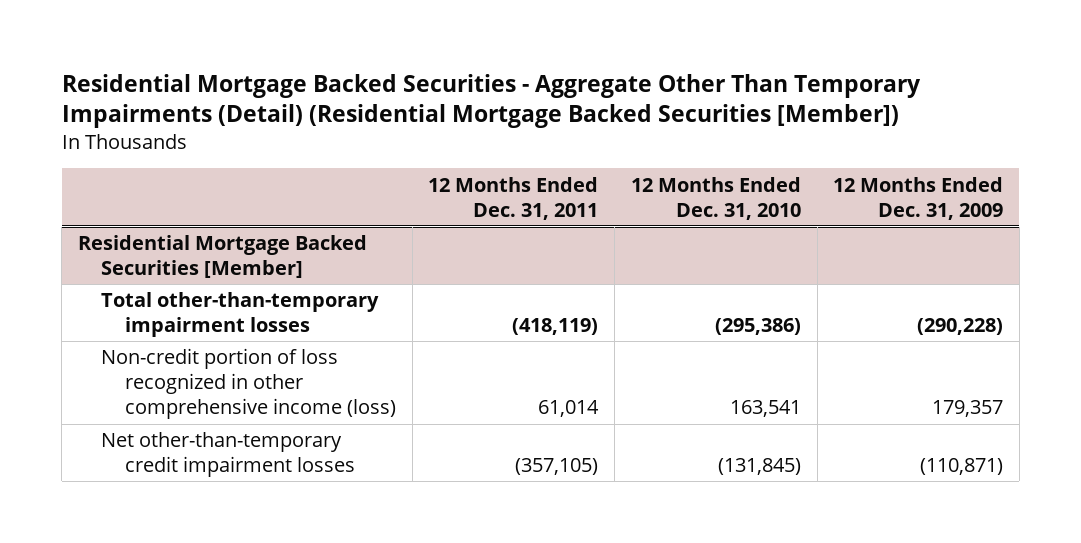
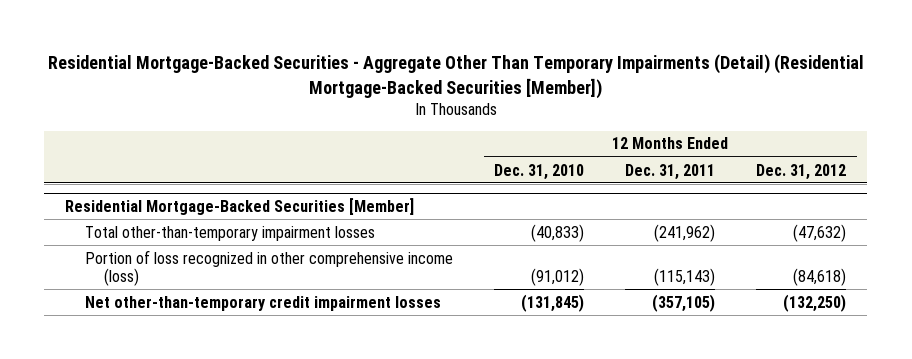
[61,74,921,129] Residential Mortgage Backed Securities - Aggregate Other Than Temporary Impairments (Detail) (Residential Mortgage Backed Securities [Member]) -> [47,54,864,99] Residential Mortgage-Backed Securities - Aggregate Other Than Temporary Impairments (Detail) (Residential Mortgage-Backed Securities [Member])
[833,176,1004,220] 12 Months Ended Dec. 31, 2009 -> none
none -> [756,163,847,180] Dec. 31, 2012
[77,235,367,279] Residential Mortgage Backed Securities [Member] -> [65,197,415,215] Residential Mortgage-Backed Securities [Member]
[512,318,599,336] (418,119) -> [654,223,716,242] (241,962)
[714,318,801,336] (295,386) -> [530,223,584,242] (40,833)
[101,348,397,420] Non-credit portion of loss recognized in other comprehensive income (loss) -> [84,249,453,286] Portion of loss recognized in other comprehensive income (loss)
[538,400,600,418] 61,014 -> [654,267,716,286] (115,143)
[729,400,801,418] 163,541 -> [530,267,584,286] (91,012)

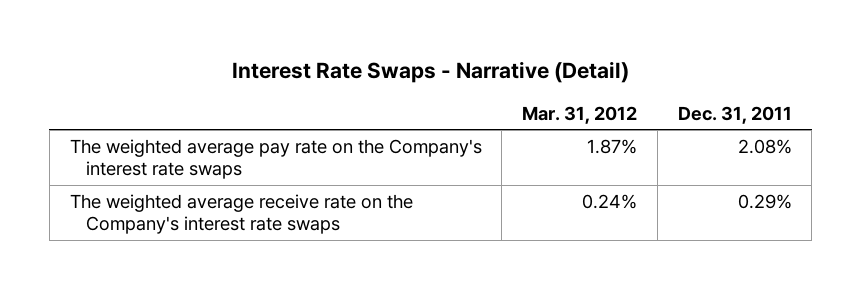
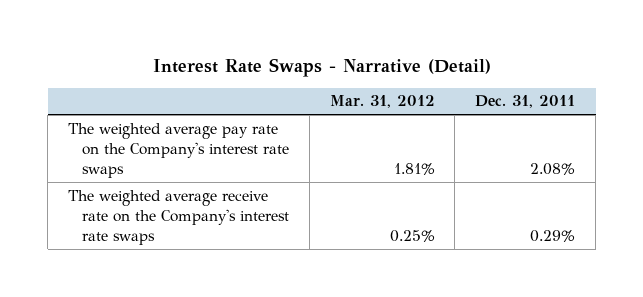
[587,138,638,154] 1.87% -> [393,163,435,176] 1.81%
[582,193,638,209] 0.24% -> [389,230,435,243] 0.25%

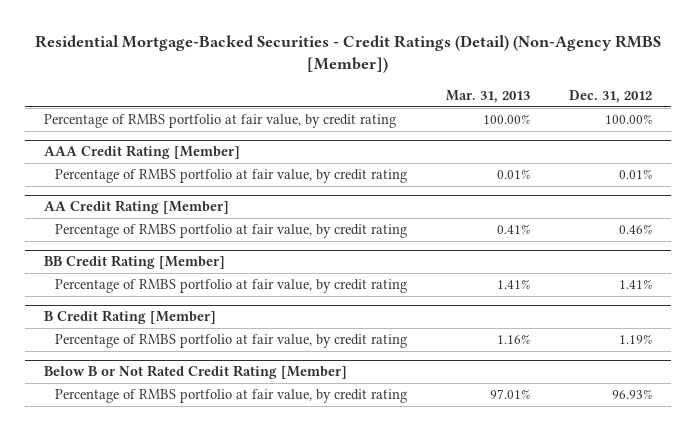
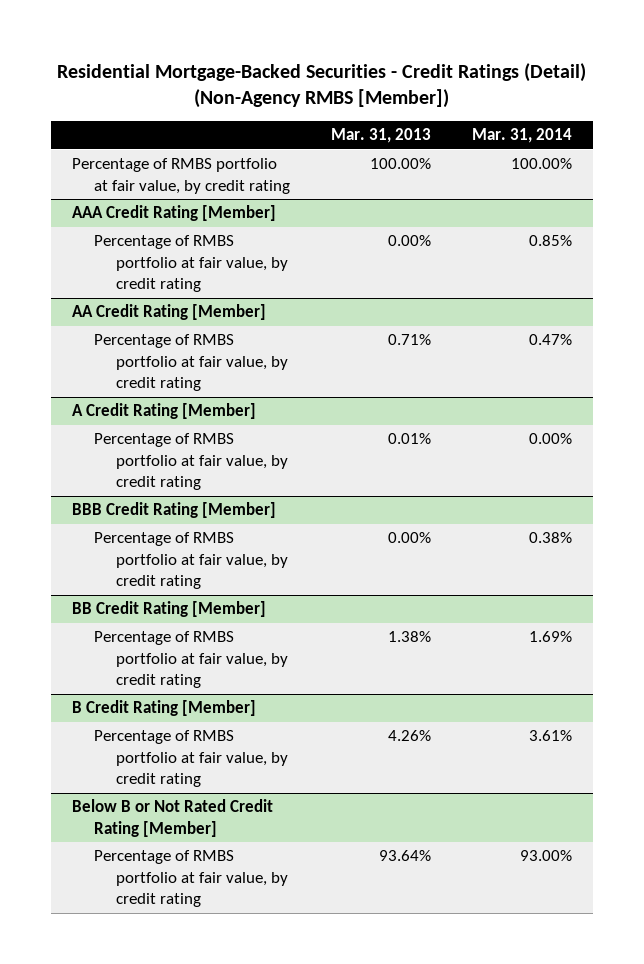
[568,89,652,103] Dec. 31, 2012 -> none
none -> [472,128,573,144] Mar. 31, 2014
[496,169,530,180] 0.01% -> [387,235,431,247] 0.00%
[496,224,530,235] 0.41% -> [387,334,431,346] 0.71%
none -> [71,403,256,420] A Credit Rating [Member]
none -> [93,433,288,491] Percentage of RMBS portfolio at fair value, by credit rating
none -> [71,502,276,519] BBB Credit Rating [Member]
none -> [93,532,288,590] Percentage of RMBS portfolio at fair value, by credit rating
[496,279,530,290] 1.41% -> [387,631,431,643] 1.38%
[496,334,530,345] 1.16% -> [387,730,431,742] 4.26%
[489,389,530,400] 97.01% -> [378,850,431,862] 93.64%

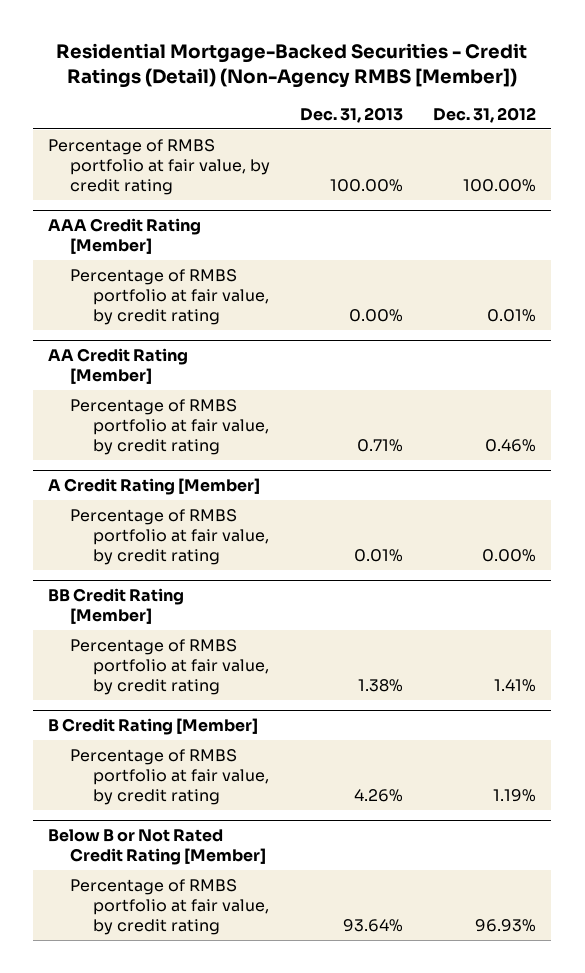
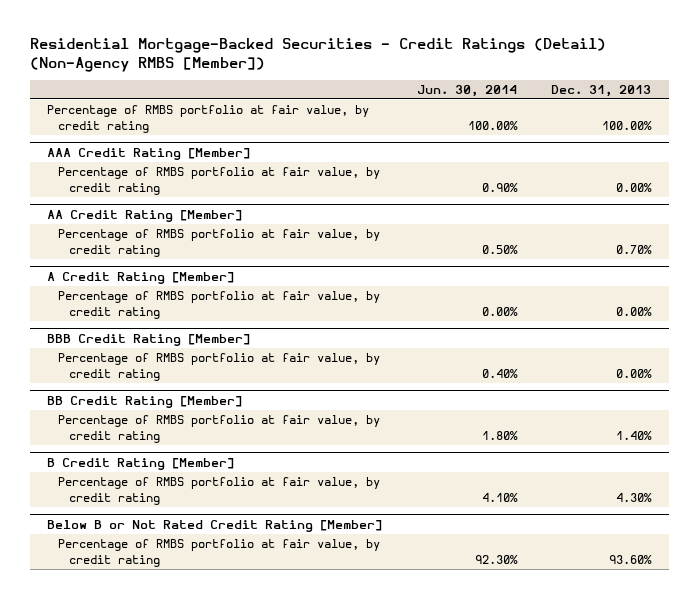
[433,106,537,123] Dec. 31, 2012 -> none
none -> [416,85,517,98] Jun. 30, 2014
[357,439,404,453] 0.71% -> [616,244,653,254] 0.70%
[354,549,404,563] 0.01% -> [616,306,653,316] 0.00%
none -> [47,333,251,346] BBB Credit Rating [Member]
none -> [58,353,381,381] Percentage of RMBS portfolio at fair value, by credit rating
[358,679,404,693] 1.38% -> [616,430,653,440] 1.40%
[354,789,404,803] 4.26% -> [616,492,653,502] 4.30%
[343,919,404,933] 93.64% -> [609,554,653,564] 93.60%

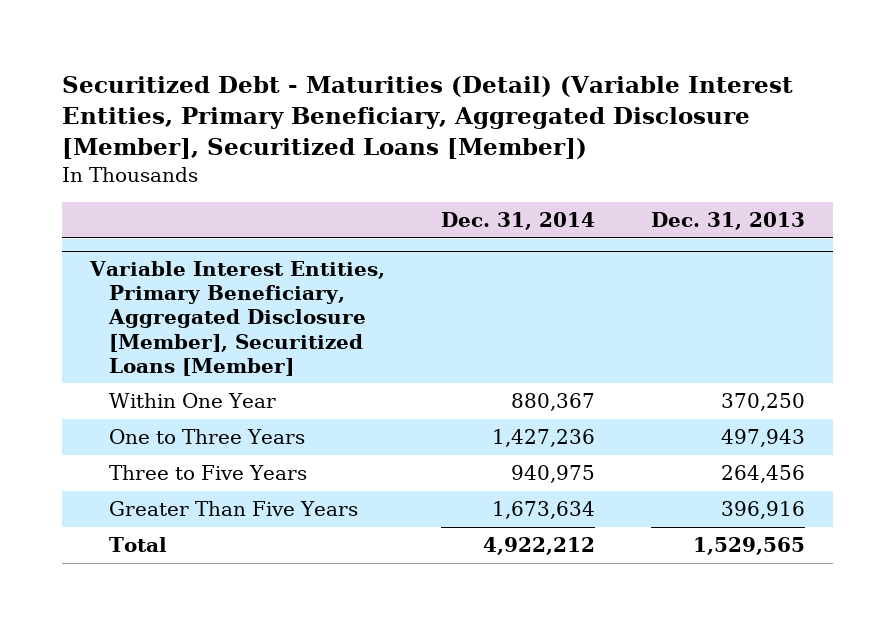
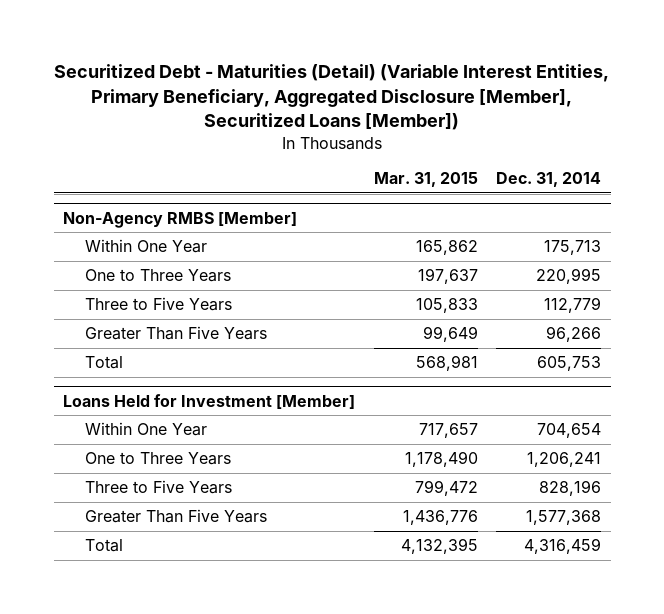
[651,212,806,231] Dec. 31, 2013 -> none
none -> [373,172,478,188] Mar. 31, 2015
[89,261,386,376] Variable Interest Entities, Primary Beneficiary, Aggregated Disclosure [Member], Securitized Loans [Member] -> none
none -> [63,211,298,228] Non-Agency RMBS [Member]
[511,393,596,412] 880,367 -> [544,240,602,256] 175,713
[492,429,596,448] 1,427,236 -> [536,268,602,285] 220,995
[511,465,596,484] 940,975 -> [544,297,602,314] 112,779
[492,501,596,520] 1,673,634 -> [546,326,602,343] 96,266
[483,537,596,556] 4,922,212 -> [537,356,602,372] 605,753
none -> [63,393,356,409] Loans Held for Investment [Member]
none -> [84,422,207,437] Within One Year
none -> [84,452,231,466] One to Three Years
none -> [84,480,232,495] Three to Five Years
none -> [84,509,267,524] Greater Than Five Years
none -> [84,539,123,553] Total

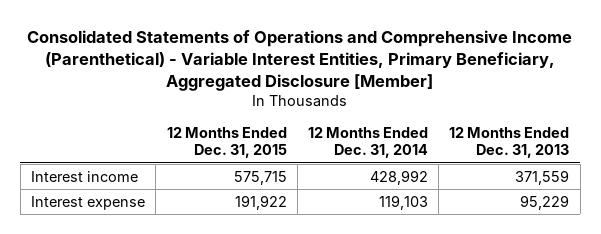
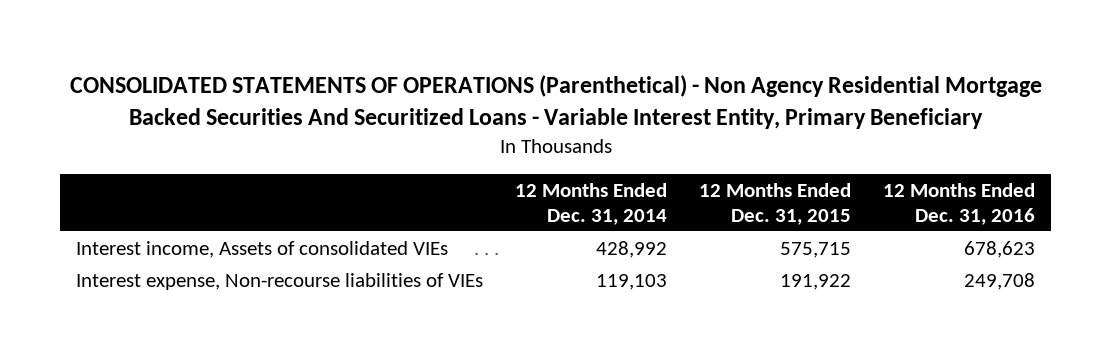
[27,29,573,91] Consolidated Statements of Operations and Comprehensive Income (Parenthetical) - Variable Interest Entities, Primary Beneficiary, Aggregated Disclosure [Member] -> [69,74,1042,130] CONSOLIDATED STATEMENTS OF OPERATIONS (Parenthetical) - Non Agency Residential Mortgage Backed Securities And Securitized Loans - Variable Interest Entity, Primary Beneficiary
[449,127,570,159] 12 Months Ended Dec. 31, 2013 -> none
none -> [883,182,1036,225] 12 Months Ended Dec. 31, 2016
[31,170,139,182] Interest income -> [76,240,449,258] Interest income, Assets of consolidated VIEs
[31,195,146,210] Interest expense -> [76,272,484,290] Interest expense, Non-recourse liabilities of VIEs

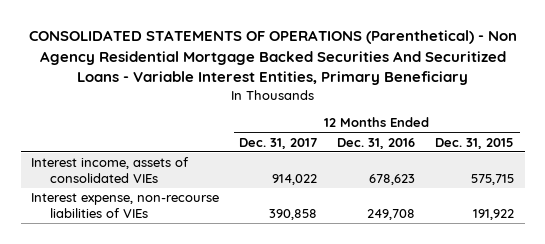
[69,74,1042,130] CONSOLIDATED STATEMENTS OF OPERATIONS (Parenthetical) - Non Agency Residential Mortgage Backed Securities And Securitized Loans - Variable Interest Entity, Primary Beneficiary -> [28,30,517,86] CONSOLIDATED STATEMENTS OF OPERATIONS (Parenthetical) - Non Agency Residential Mortgage Backed Securities And Securitized Loans - Variable Interest Entities, Primary Beneficiary
[515,182,668,225] 12 Months Ended Dec. 31, 2014 -> none
none -> [238,137,317,149] Dec. 31, 2017
[76,240,449,258] Interest income, Assets of consolidated VIEs -> [30,157,189,184] Interest income, assets of consolidated VIEs
[76,272,484,290] Interest expense, Non-recourse liabilities of VIEs -> [30,193,219,219] Interest expense, non-recourse liabilities of VIEs

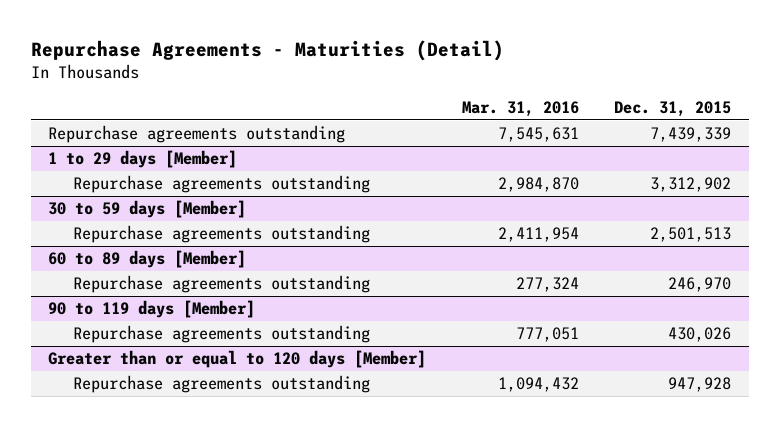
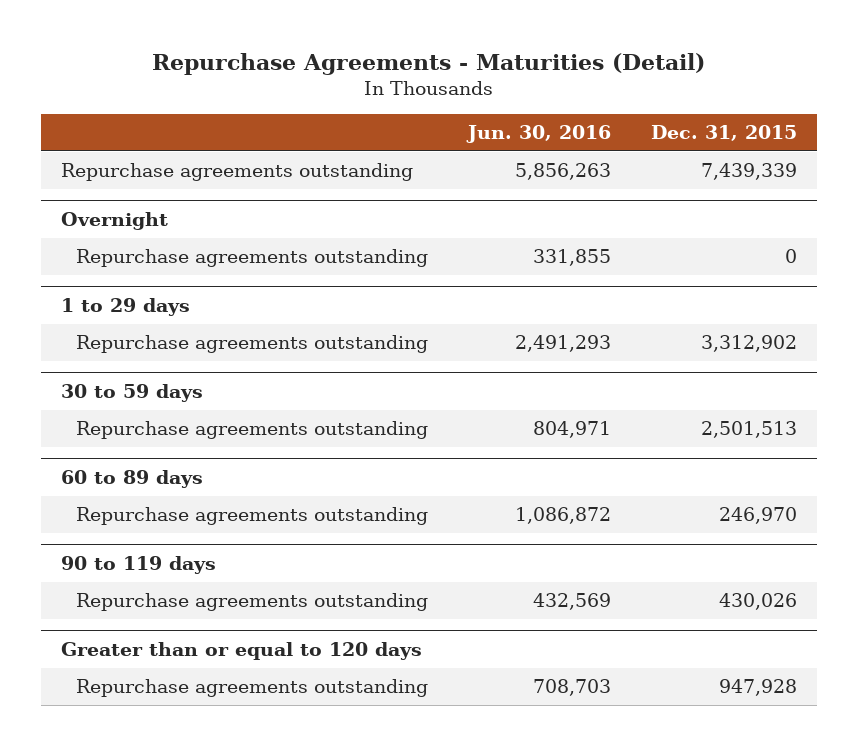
[461,100,579,117] Mar. 31, 2016 -> none
none -> [466,125,612,144] Jun. 30, 2016
none -> [60,212,168,231] Overnight
none -> [76,249,429,268] Repurchase agreements outstanding
[48,150,238,169] 1 to 29 days [Member] -> [60,298,190,317] 1 to 29 days
[48,200,247,219] 30 to 59 days [Member] -> [60,384,203,403] 30 to 59 days
[48,250,247,269] 60 to 89 days [Member] -> [60,470,203,489] 60 to 89 days
[48,300,256,319] 90 to 119 days [Member] -> [60,556,216,575] 90 to 119 days
[48,350,427,369] Greater than or equal to 120 days [Member] -> [60,642,422,661] Greater than or equal to 120 days

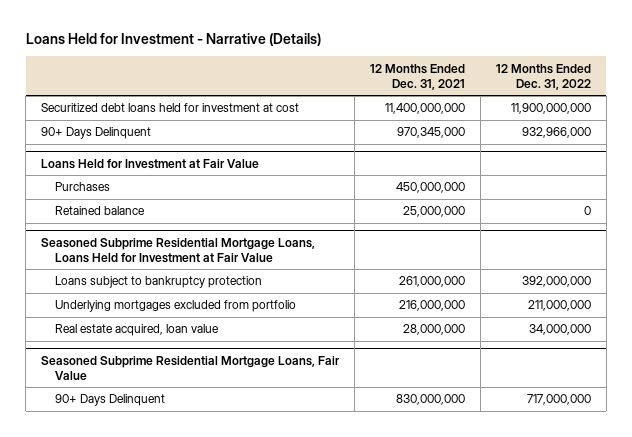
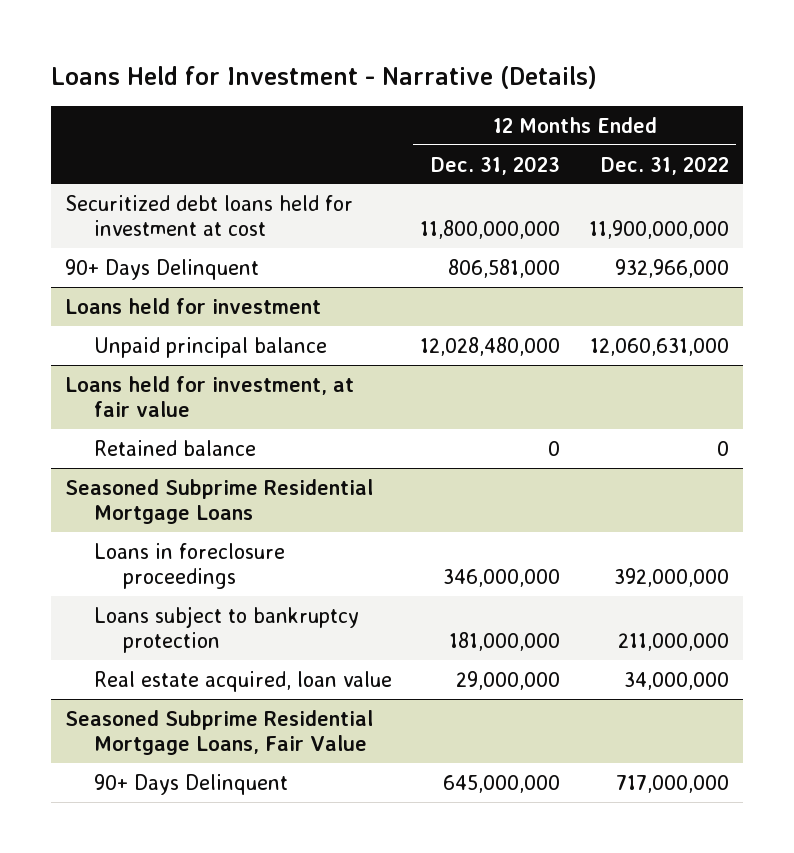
[369,63,465,90] 12 Months Ended Dec. 31, 2021 -> none
none -> [431,155,561,175] Dec. 31, 2023
[55,182,111,192] Purchases -> none
none -> [65,297,322,314] Loans held for investment
none -> [93,336,327,358] Unpaid principal balance
[40,158,259,169] Loans Held for Investment at Fair Value -> [65,375,355,417] Loans held for investment, at fair value
[40,237,315,263] Seasoned Subprime Residential Mortgage Loans, Loans Held for Investment at Fair Value -> none
[55,300,297,313] Underlying mortgages excluded from portfolio -> none
none -> [65,478,374,524] Seasoned Subprime Residential Mortgage Loans
none -> [93,542,285,589] Loans in foreclosure proceedings
[521,276,591,288] 392,000,000 -> [617,632,729,651] 211,000,000

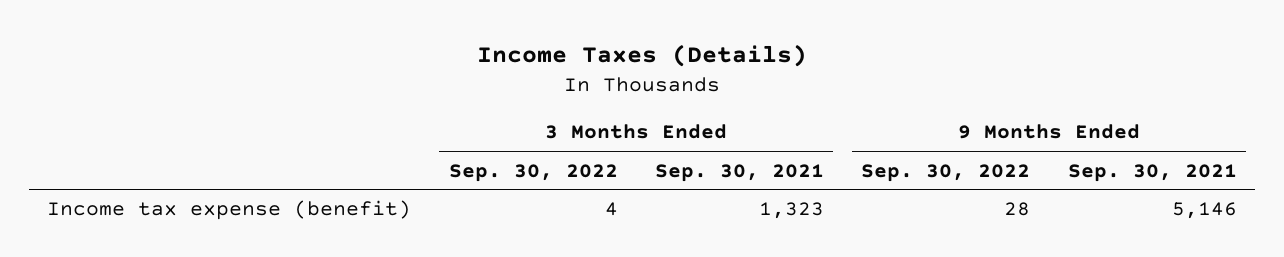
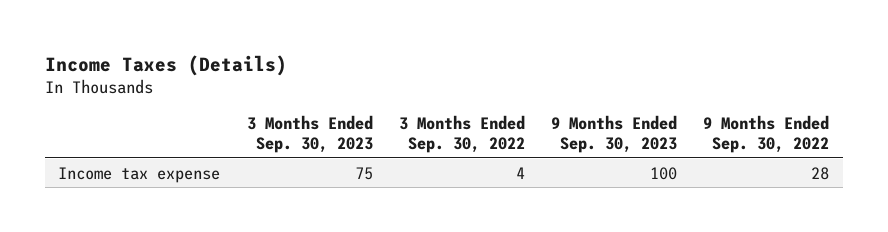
[654,163,824,182] Sep. 30, 2021 -> none
[1067,163,1237,182] Sep. 30, 2021 -> none
none -> [246,115,373,154] 3 Months Ended Sep. 30, 2023
none -> [551,115,678,154] 9 Months Ended Sep. 30, 2023
[47,200,412,221] Income tax expense (benefit) -> [58,166,221,183] Income tax expense

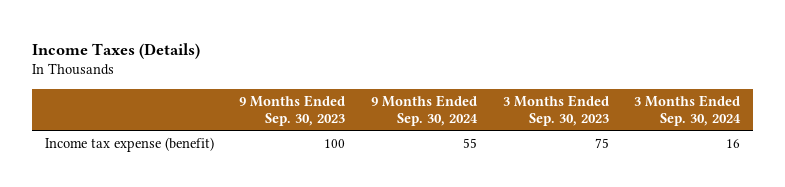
[398,115,525,154] 3 Months Ended Sep. 30, 2022 -> none
[703,115,830,154] 9 Months Ended Sep. 30, 2022 -> none
none -> [370,94,478,126] 9 Months Ended Sep. 30, 2024
none -> [634,94,742,126] 3 Months Ended Sep. 30, 2024
[58,166,221,183] Income tax expense -> [44,136,214,152] Income tax expense (benefit)

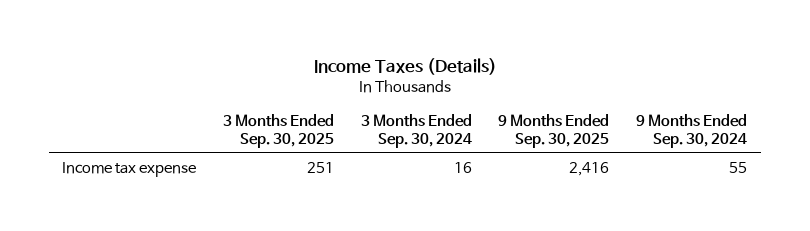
[239,94,346,126] 9 Months Ended Sep. 30, 2023 -> none
[502,94,609,126] 3 Months Ended Sep. 30, 2023 -> none
none -> [223,113,335,149] 3 Months Ended Sep. 30, 2025
none -> [498,113,610,149] 9 Months Ended Sep. 30, 2025
[44,136,214,152] Income tax expense (benefit) -> [62,162,197,178] Income tax expense

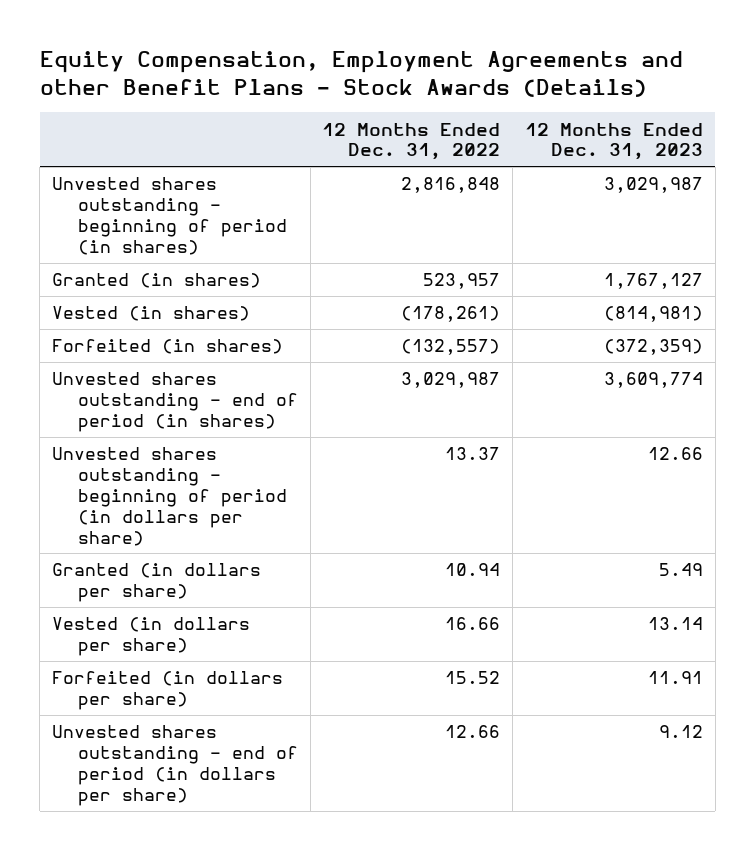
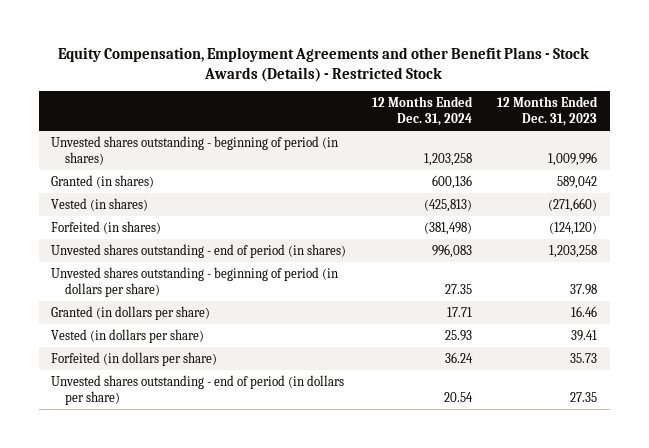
[39,51,683,97] Equity Compensation, Employment Agreements and other Benefit Plans - Stock Awards (Details) -> [58,46,590,82] Equity Compensation, Employment Agreements and other Benefit Plans - Stock Awards (Details) - Restricted Stock
[322,122,501,161] 12 Months Ended Dec. 31, 2022 -> none
none -> [371,96,473,127] 12 Months Ended Dec. 31, 2024
[603,177,703,194] 3,029,987 -> [548,151,598,166] 1,009,996
[603,273,703,290] 1,767,127 -> [557,175,598,189] 589,042
[603,306,703,323] (814,981) -> [548,197,598,212] (271,660)
[603,339,703,356] (372,359) -> [549,221,598,235] (124,120)
[603,372,703,389] 3,609,774 -> [549,244,598,258] 1,203,258
[647,447,703,461] 12.66 -> [570,283,598,295] 37.98
[658,563,703,577] 5.49 -> [571,305,598,317] 16.46
[647,617,703,631] 13.14 -> [571,329,598,341] 39.41
[647,671,703,685] 11.91 -> [570,352,598,363] 35.73
[658,725,703,739] 9.12 -> [570,391,598,402] 27.35

